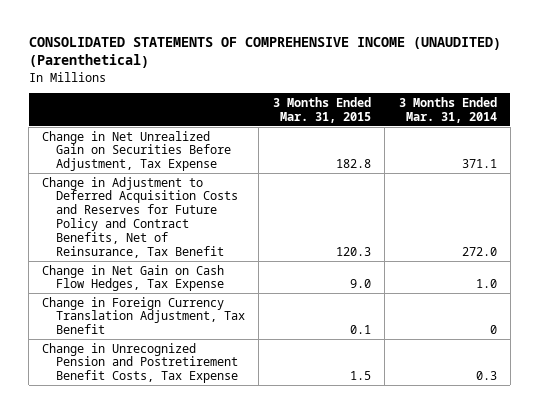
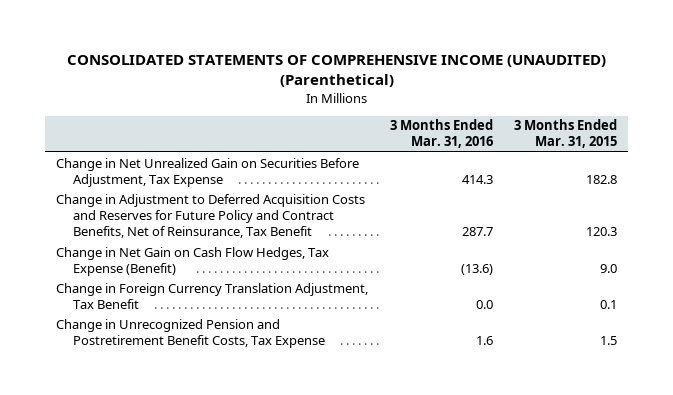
[398,96,497,123] 3 Months Ended Mar. 31, 2014 -> none
none -> [389,119,493,149] 3 Months Ended Mar. 31, 2016
[42,264,225,292] Change in Net Gain on Cash Flow Hedges, Tax Expense -> [55,246,329,276] Change in Net Gain on Cash Flow Hedges, Tax Expense (Benefit)

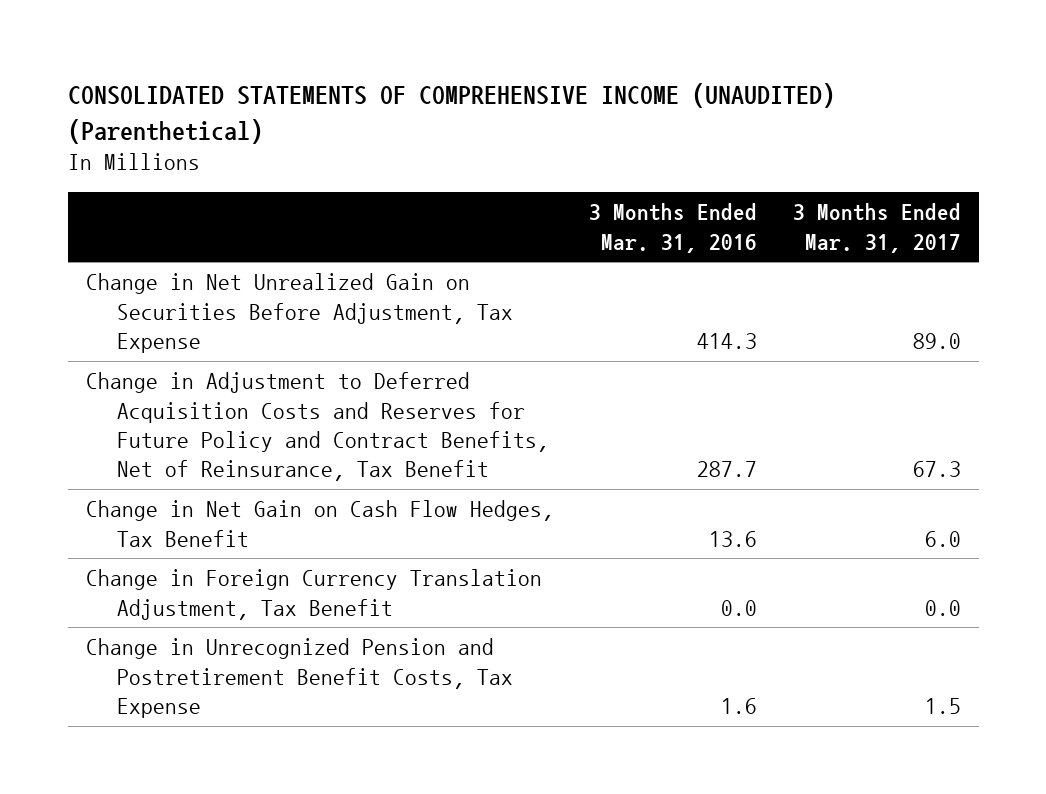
[514,119,618,149] 3 Months Ended Mar. 31, 2015 -> none
none -> [792,203,961,253] 3 Months Ended Mar. 31, 2017
[55,246,329,276] Change in Net Gain on Cash Flow Hedges, Tax Expense (Benefit) -> [85,500,554,547] Change in Net Gain on Cash Flow Hedges, Tax Benefit
[460,263,493,275] (13.6) -> [709,530,758,547] 13.6

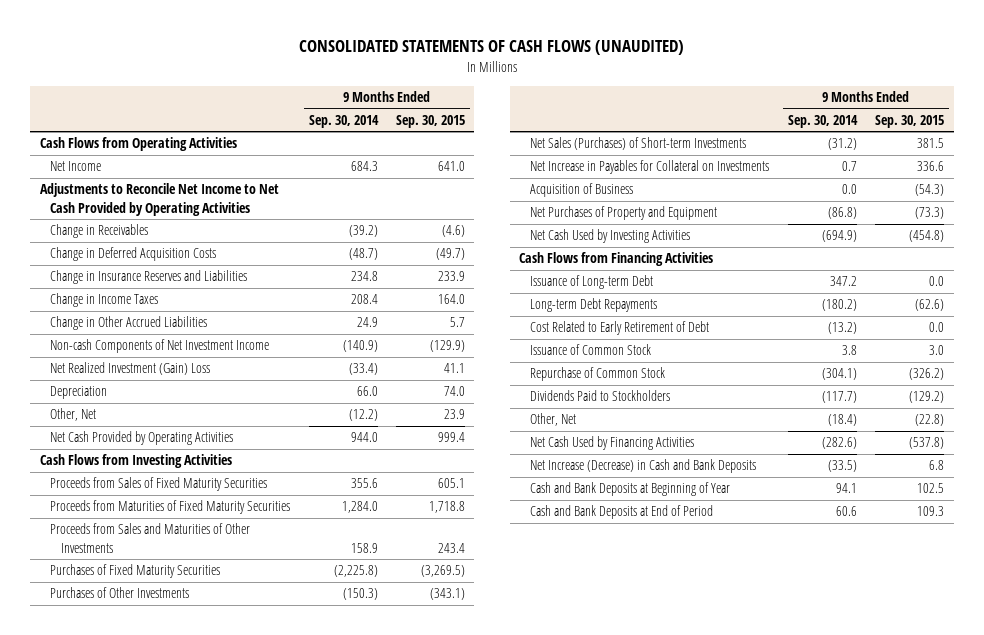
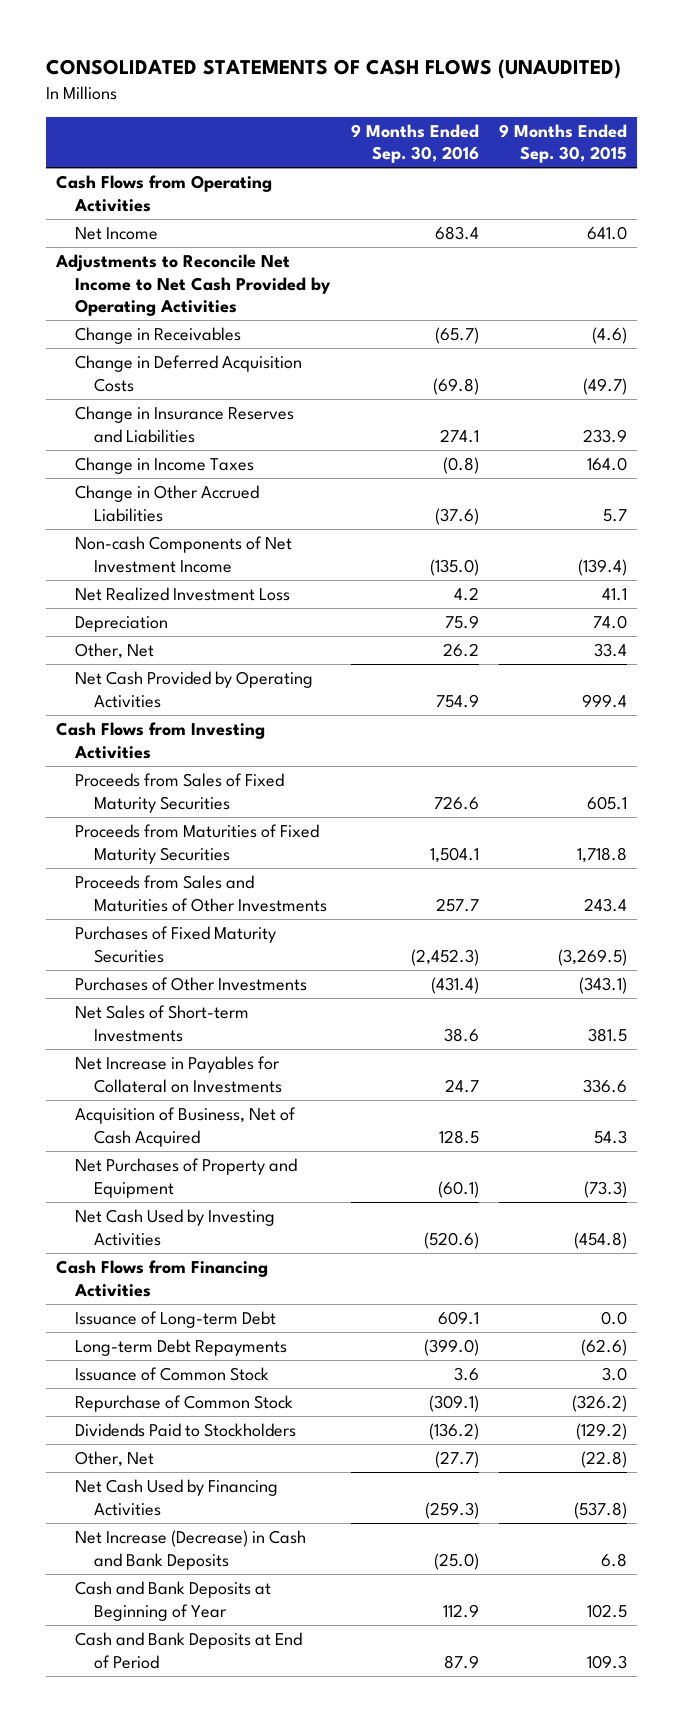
[308,114,379,128] Sep. 30, 2014 -> none
none -> [350,123,479,164] 9 Months Ended Sep. 30, 2016
[430,340,466,353] (129.9) -> [578,558,628,576] (139.4)
[50,362,211,376] Net Realized Investment (Gain) Loss -> [75,587,291,602] Net Realized Investment Loss
[444,409,466,420] 23.9 -> [594,643,628,658] 33.4
[529,137,746,151] Net Sales (Purchases) of Short-term Investments -> [75,1005,250,1042] Net Sales of Short-term Investments
[529,183,633,198] Acquisition of Business -> [75,1107,297,1147] Acquisition of Business, Net of Cash Acquired
[915,184,945,197] (54.3) -> [594,1129,628,1144] 54.3
[529,321,709,336] Cost Related to Early Retirement of Debt -> none

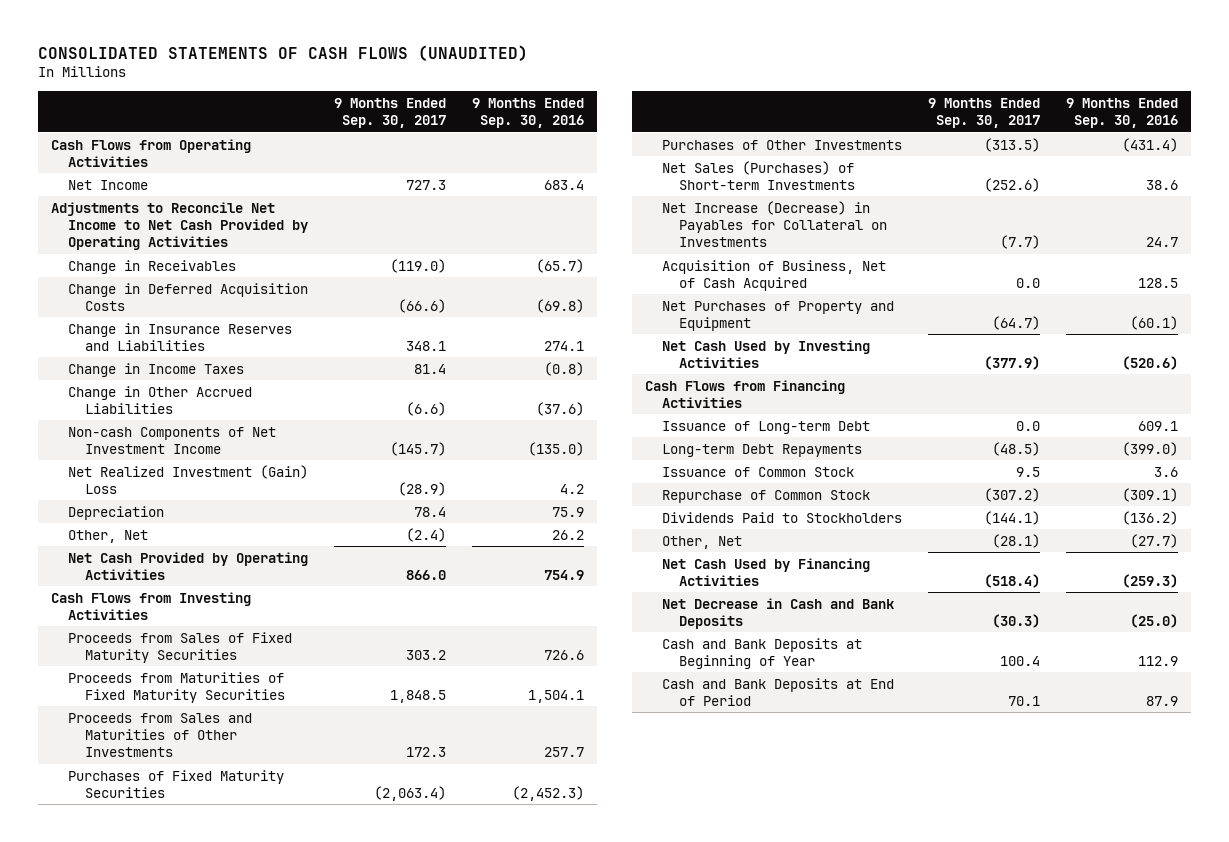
[499,123,628,164] 9 Months Ended Sep. 30, 2015 -> none
none -> [334,97,447,129] 9 Months Ended Sep. 30, 2017
[75,587,291,602] Net Realized Investment Loss -> [67,464,308,494] Net Realized Investment (Gain) Loss
[75,1005,250,1042] Net Sales of Short-term Investments -> [661,160,855,190] Net Sales (Purchases) of Short-term Investments
[75,1056,283,1093] Net Increase in Payables for Collateral on Investments -> [661,200,887,248] Net Increase (Decrease) in Payables for Collateral on Investments
[75,1530,307,1570] Net Increase (Decrease) in Cash and Bank Deposits -> [661,597,894,629] Net Decrease in Cash and Bank Deposits

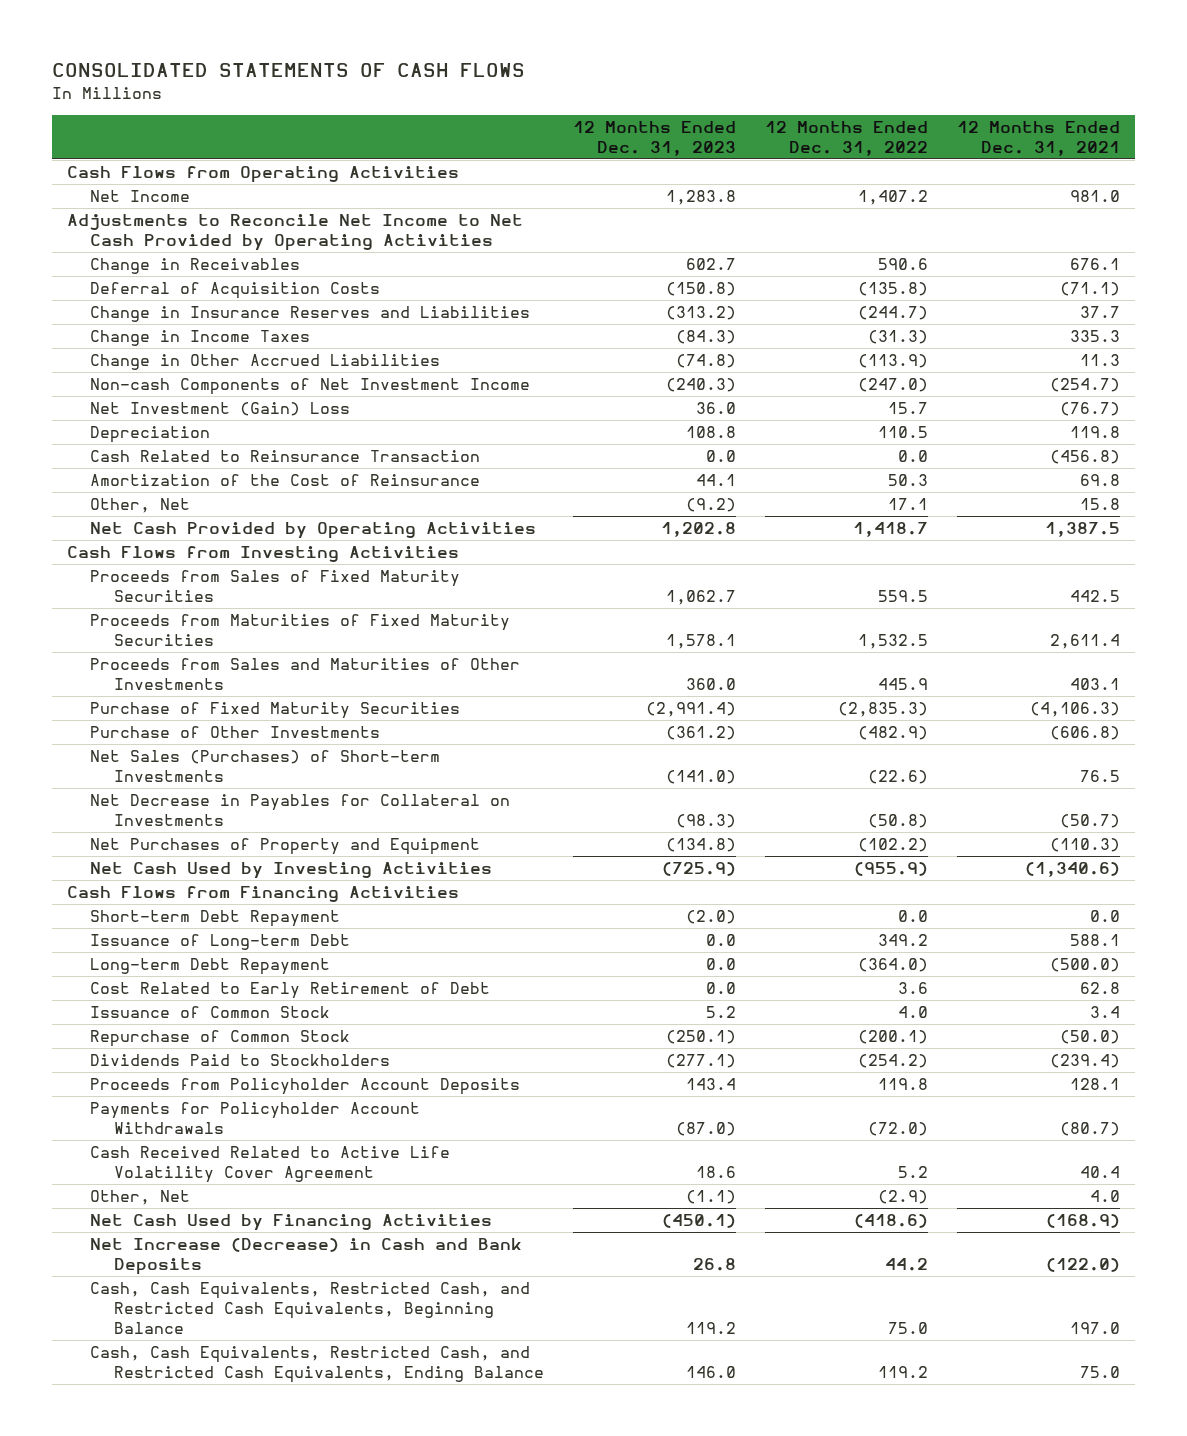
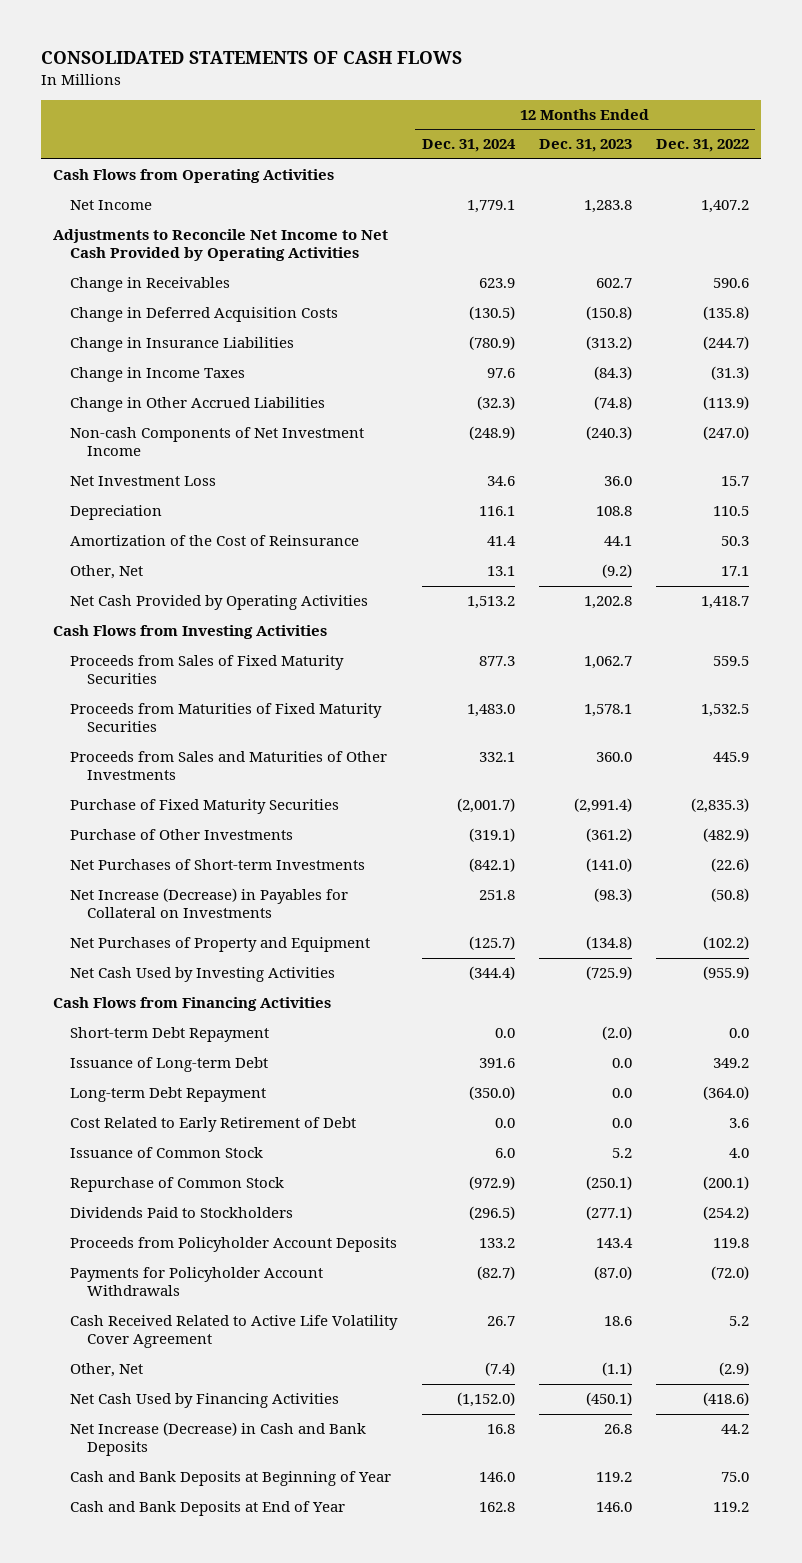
[956,121,1120,156] 12 Months Ended Dec. 31, 2021 -> none
none -> [421,139,516,153] Dec. 31, 2024
[90,282,381,300] Deferral of Acquisition Costs -> [70,307,339,323] Change in Deferred Acquisition Costs
[90,306,531,323] Change in Insurance Reserves and Liabilities -> [70,337,295,353] Change in Insurance Liabilities
[90,402,351,417] Net Investment (Gain) Loss -> [70,476,217,487] Net Investment Loss
[90,450,481,463] Cash Related to Reinsurance Transaction -> none
[90,750,441,782] Net Sales (Purchases) of Short-term Investments -> [70,859,366,871] Net Purchases of Short-term Investments
[90,794,511,826] Net Decrease in Payables for Collateral on Investments -> [70,888,349,919] Net Increase (Decrease) in Payables for Collateral on Investments
[90,1282,531,1334] Cash, Cash Equivalents, Restricted Cash, and Restricted Cash Equivalents, Beginning Balance -> [70,1471,392,1487] Cash and Bank Deposits at Beginning of Year
[90,1346,544,1383] Cash, Cash Equivalents, Restricted Cash, and Restricted Cash Equivalents, Ending Balance -> [70,1501,346,1517] Cash and Bank Deposits at End of Year

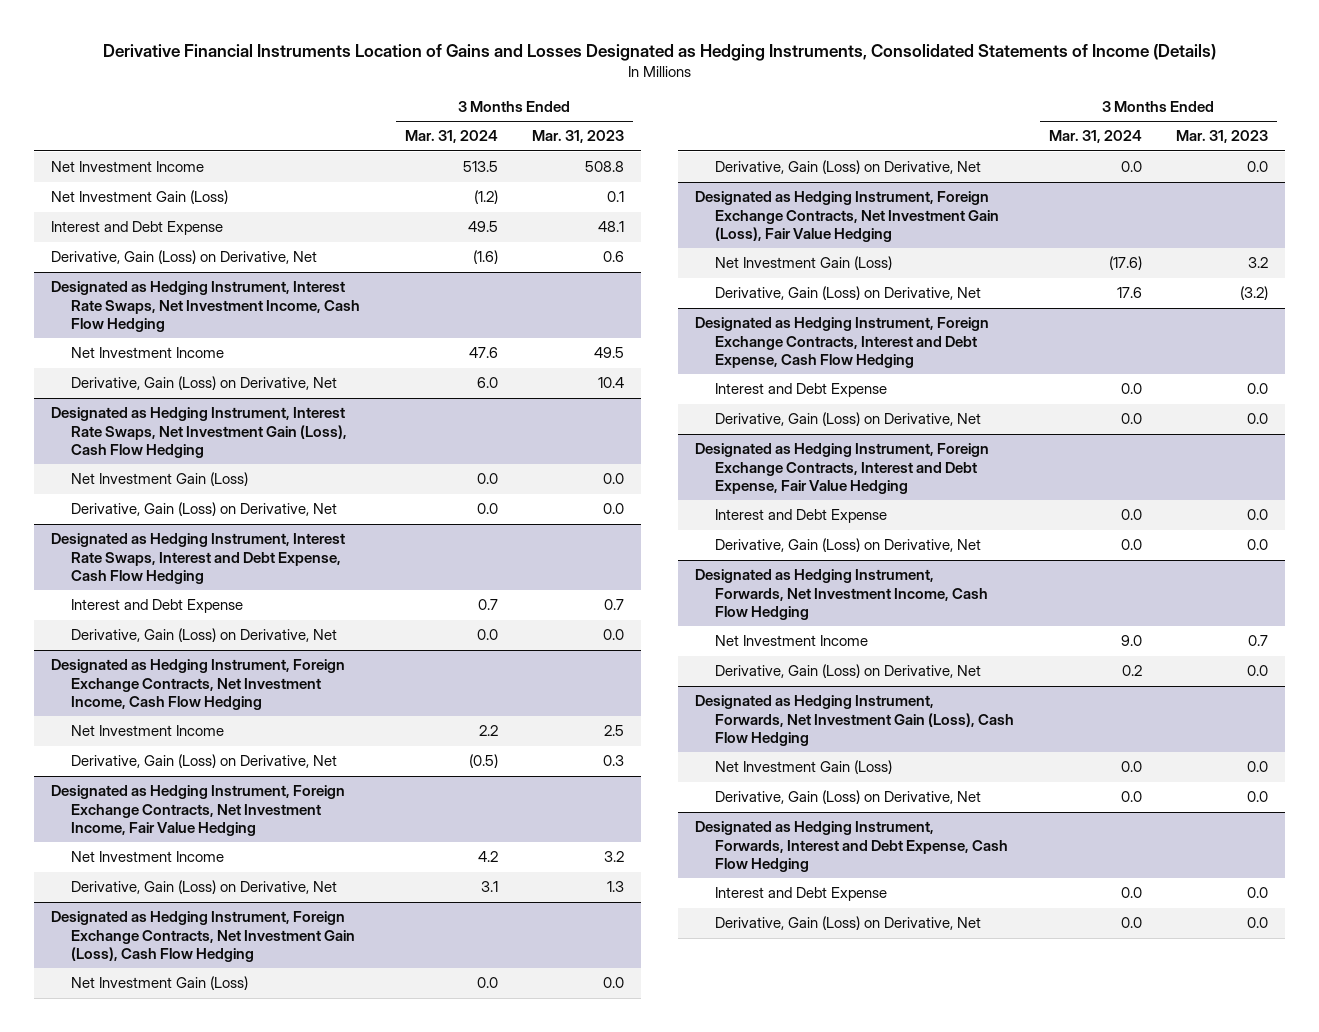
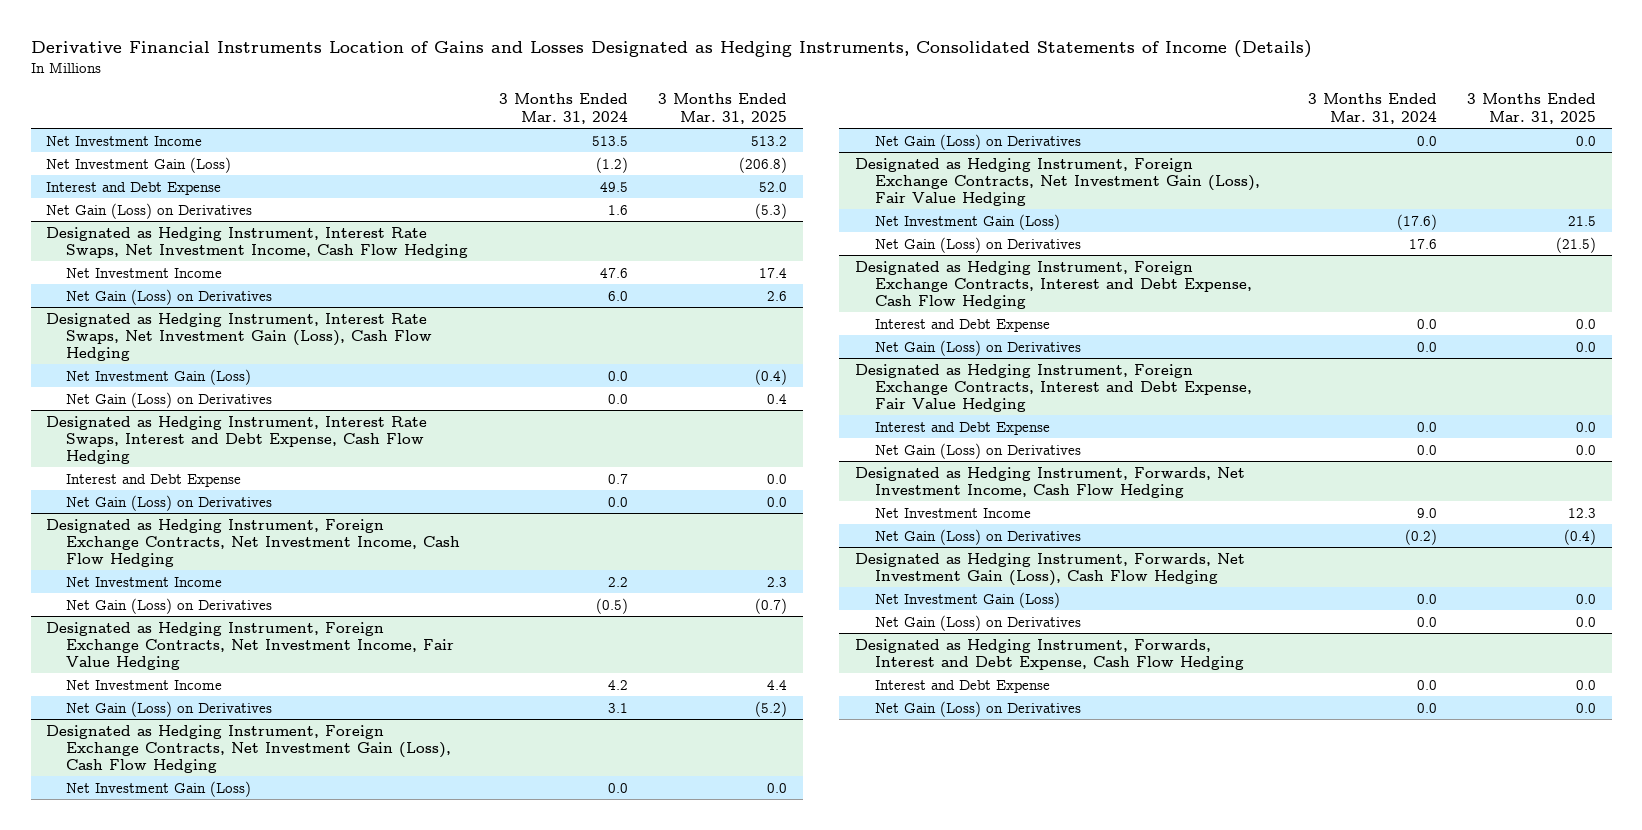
[531,130,624,144] Mar. 31, 2023 -> none
none -> [658,93,788,124] 3 Months Ended Mar. 31, 2025
[51,250,318,265] Derivative, Gain (Loss) on Derivative, Net -> [45,202,252,219] Net Gain (Loss) on Derivatives
[472,250,498,265] (1.6) -> [607,204,628,215] 1.6
[71,376,338,391] Derivative, Gain (Loss) on Derivative, Net -> [65,288,272,305] Net Gain (Loss) on Derivatives
[71,502,338,517] Derivative, Gain (Loss) on Derivative, Net -> [65,391,272,408] Net Gain (Loss) on Derivatives
[71,628,338,643] Derivative, Gain (Loss) on Derivative, Net -> [65,494,272,511] Net Gain (Loss) on Derivatives
[71,754,338,769] Derivative, Gain (Loss) on Derivative, Net -> [65,597,272,614] Net Gain (Loss) on Derivatives
[71,880,338,895] Derivative, Gain (Loss) on Derivative, Net -> [65,700,272,717] Net Gain (Loss) on Derivatives
[715,160,982,175] Derivative, Gain (Loss) on Derivative, Net -> [874,133,1081,150] Net Gain (Loss) on Derivatives
[715,286,982,301] Derivative, Gain (Loss) on Derivative, Net -> [874,236,1081,253] Net Gain (Loss) on Derivatives
[715,412,982,427] Derivative, Gain (Loss) on Derivative, Net -> [874,339,1081,356] Net Gain (Loss) on Derivatives
[715,538,982,553] Derivative, Gain (Loss) on Derivative, Net -> [874,442,1081,459] Net Gain (Loss) on Derivatives
[715,664,982,679] Derivative, Gain (Loss) on Derivative, Net -> [874,528,1081,545] Net Gain (Loss) on Derivatives
[1121,665,1142,677] 0.2 -> [1404,528,1437,545] (0.2)
[715,790,982,805] Derivative, Gain (Loss) on Derivative, Net -> [874,614,1081,631] Net Gain (Loss) on Derivatives
[715,916,982,931] Derivative, Gain (Loss) on Derivative, Net -> [874,700,1081,717] Net Gain (Loss) on Derivatives

